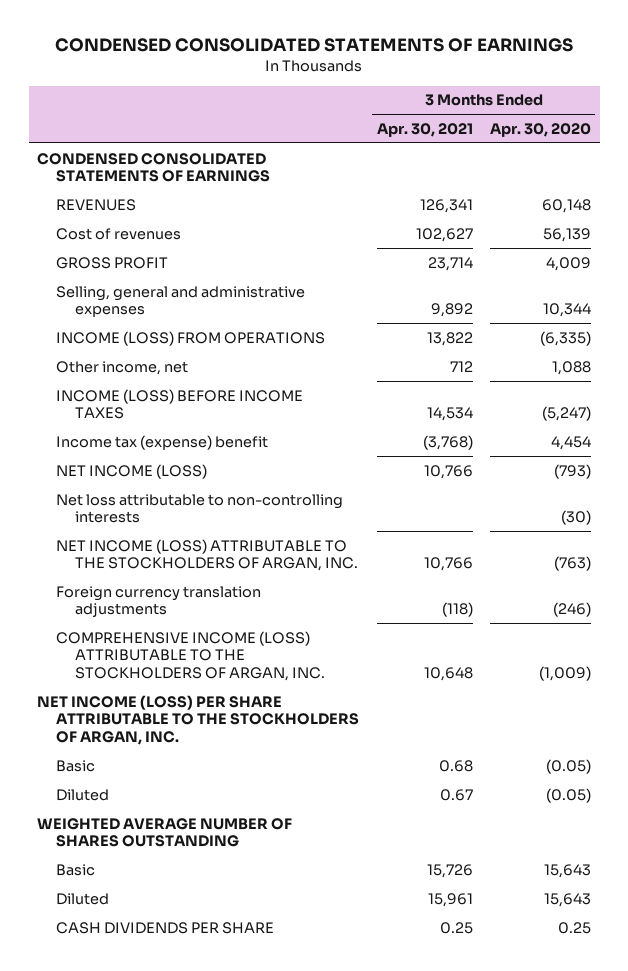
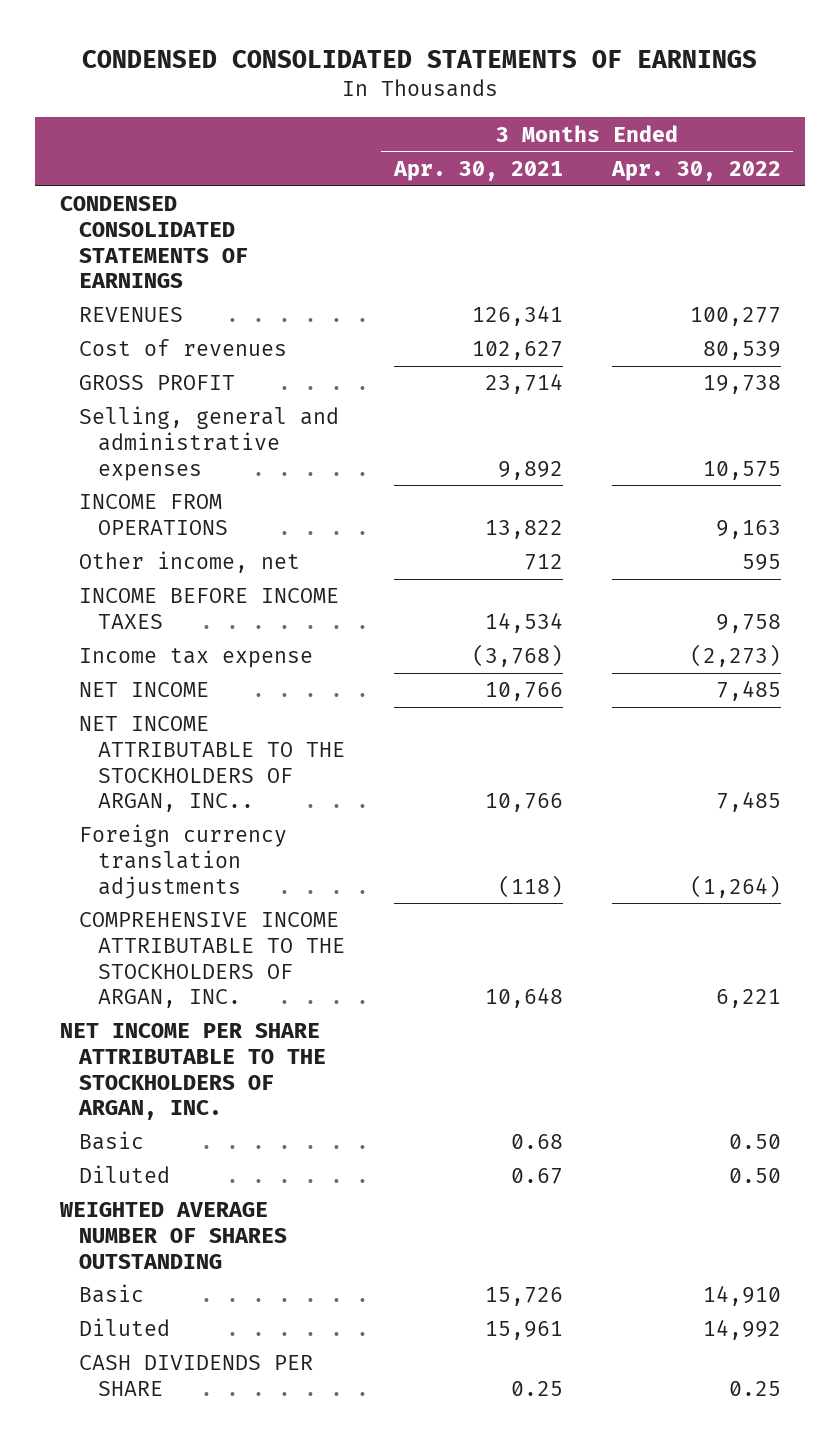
[489,122,591,137] Apr. 30, 2020 -> none
none -> [610,161,781,182] Apr. 30, 2022
[56,330,326,346] INCOME (LOSS) FROM OPERATIONS -> [78,494,228,536] INCOME FROM OPERATIONS
[56,493,344,524] Net loss attributable to non-controlling interests -> none
[56,388,304,420] INCOME (LOSS) BEFORE INCOME TAXES -> [78,588,339,630] INCOME BEFORE INCOME TAXES
[56,434,269,450] Income tax (expense) benefit -> [78,648,313,669] Income tax expense
[56,463,208,479] NET INCOME (LOSS) -> [78,682,209,698] NET INCOME
[56,538,359,572] NET INCOME (LOSS) ATTRIBUTABLE TO THE STOCKHOLDERS OF ARGAN, INC. -> [78,716,345,813] NET INCOME ATTRIBUTABLE TO THE STOCKHOLDERS OF ARGAN, INC..
[56,630,326,681] COMPREHENSIVE INCOME (LOSS) ATTRIBUTABLE TO THE STOCKHOLDERS OF ARGAN, INC. -> [78,912,345,1009] COMPREHENSIVE INCOME ATTRIBUTABLE TO THE STOCKHOLDERS OF ARGAN, INC.
[37,694,360,745] NET INCOME (LOSS) PER SHARE ATTRIBUTABLE TO THE STOCKHOLDERS OF ARGAN, INC. -> [59,1023,326,1121] NET INCOME PER SHARE ATTRIBUTABLE TO THE STOCKHOLDERS OF ARGAN, INC.

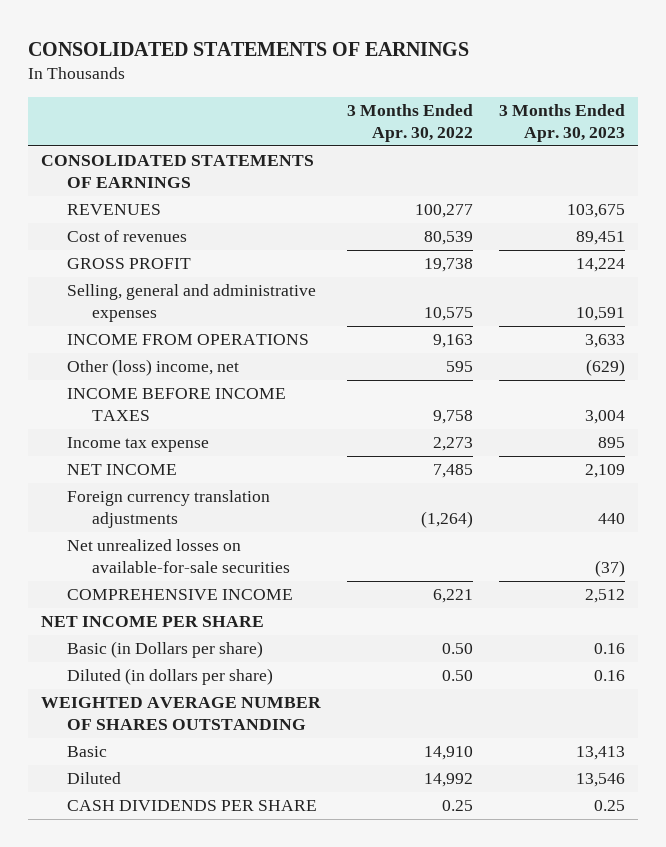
[82,49,758,68] CONDENSED CONSOLIDATED STATEMENTS OF EARNINGS -> [28,41,470,56] CONSOLIDATED STATEMENTS OF EARNINGS
[392,161,563,182] Apr. 30, 2021 -> none
none -> [499,103,626,142] 3 Months Ended Apr. 30, 2023
[59,196,248,289] CONDENSED CONSOLIDATED STATEMENTS OF EARNINGS -> [41,155,315,189] CONSOLIDATED STATEMENTS OF EARNINGS
[78,551,300,574] Other income, net -> [66,359,239,377] Other (loss) income, net
[689,644,781,668] (2,273) -> [433,437,474,452] 2,273
[78,716,345,813] NET INCOME ATTRIBUTABLE TO THE STOCKHOLDERS OF ARGAN, INC.. -> none
none -> [66,539,291,574] Net unrealized losses on available-for-sale securities
[78,912,345,1009] COMPREHENSIVE INCOME ATTRIBUTABLE TO THE STOCKHOLDERS OF ARGAN, INC. -> [66,589,293,601] COMPREHENSIVE INCOME
[59,1023,326,1121] NET INCOME PER SHARE ATTRIBUTABLE TO THE STOCKHOLDERS OF ARGAN, INC. -> [41,616,265,628] NET INCOME PER SHARE
[78,1131,144,1151] Basic -> [66,641,263,659] Basic (in Dollars per share)
[78,1165,170,1184] Diluted -> [66,668,273,686] Diluted (in dollars per share)

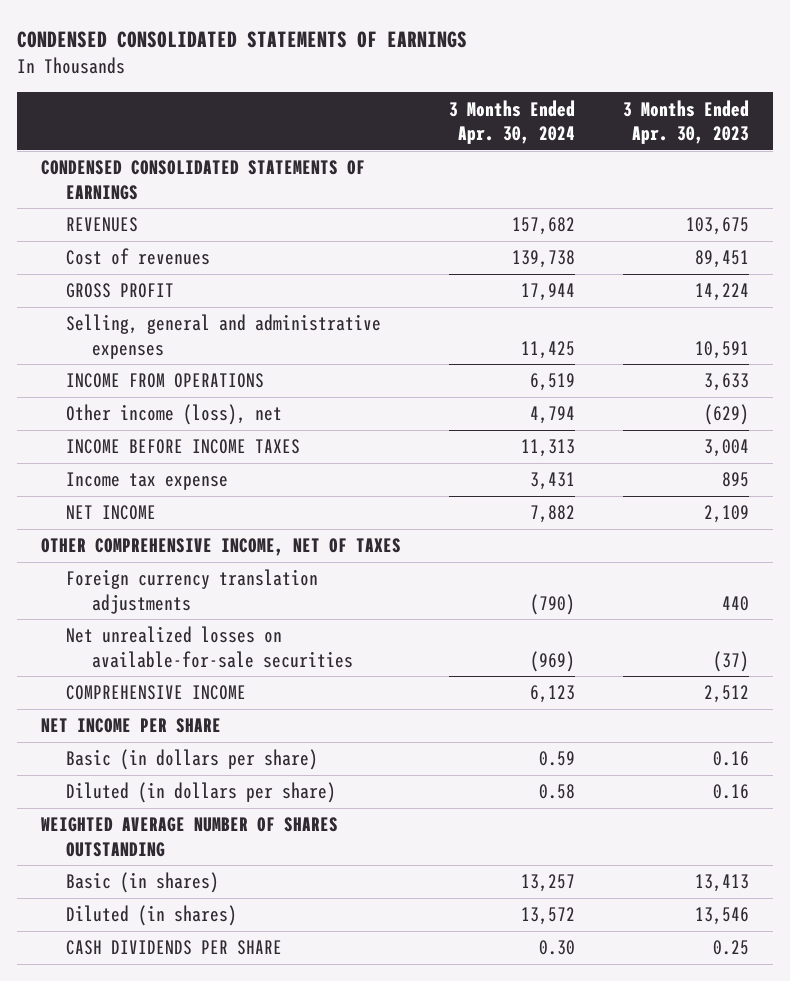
[28,41,470,56] CONSOLIDATED STATEMENTS OF EARNINGS -> [16,30,467,48] CONDENSED CONSOLIDATED STATEMENTS OF EARNINGS
[347,103,474,142] 3 Months Ended Apr. 30, 2022 -> none
none -> [448,99,575,144] 3 Months Ended Apr. 30, 2024
[41,155,315,189] CONSOLIDATED STATEMENTS OF EARNINGS -> [40,160,365,200] CONDENSED CONSOLIDATED STATEMENTS OF EARNINGS
[66,359,239,377] Other (loss) income, net -> [66,404,283,426] Other income (loss), net
none -> [40,538,401,557] OTHER COMPREHENSIVE INCOME, NET OF TAXES
[66,641,263,659] Basic (in Dollars per share) -> [66,749,319,771] Basic (in dollars per share)
[66,746,107,758] Basic -> [66,872,220,894] Basic (in shares)
[66,772,121,785] Diluted -> [66,905,238,927] Diluted (in shares)

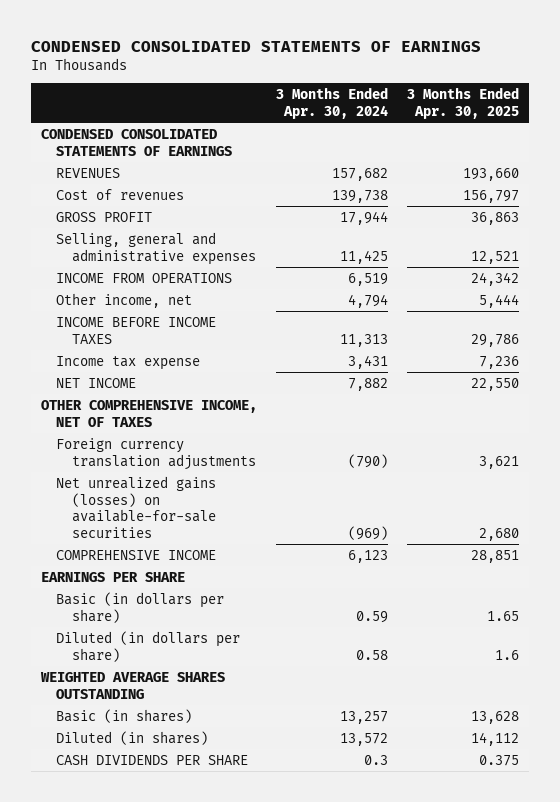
[622,99,749,144] 3 Months Ended Apr. 30, 2023 -> none
none -> [407,87,520,119] 3 Months Ended Apr. 30, 2025
[66,404,283,426] Other income (loss), net -> [56,292,193,308] Other income, net
[66,626,353,668] Net unrealized losses on available-for-sale securities -> [56,475,217,539] Net unrealized gains (losses) on available-for-sale securities
[40,718,221,734] NET INCOME PER SHARE -> [40,571,185,582] EARNINGS PER SHARE
[40,817,338,857] WEIGHTED AVERAGE NUMBER OF SHARES OUTSTANDING -> [39,671,225,699] WEIGHTED AVERAGE SHARES OUTSTANDING
[538,940,575,956] 0.30 -> [363,754,388,765] 0.3

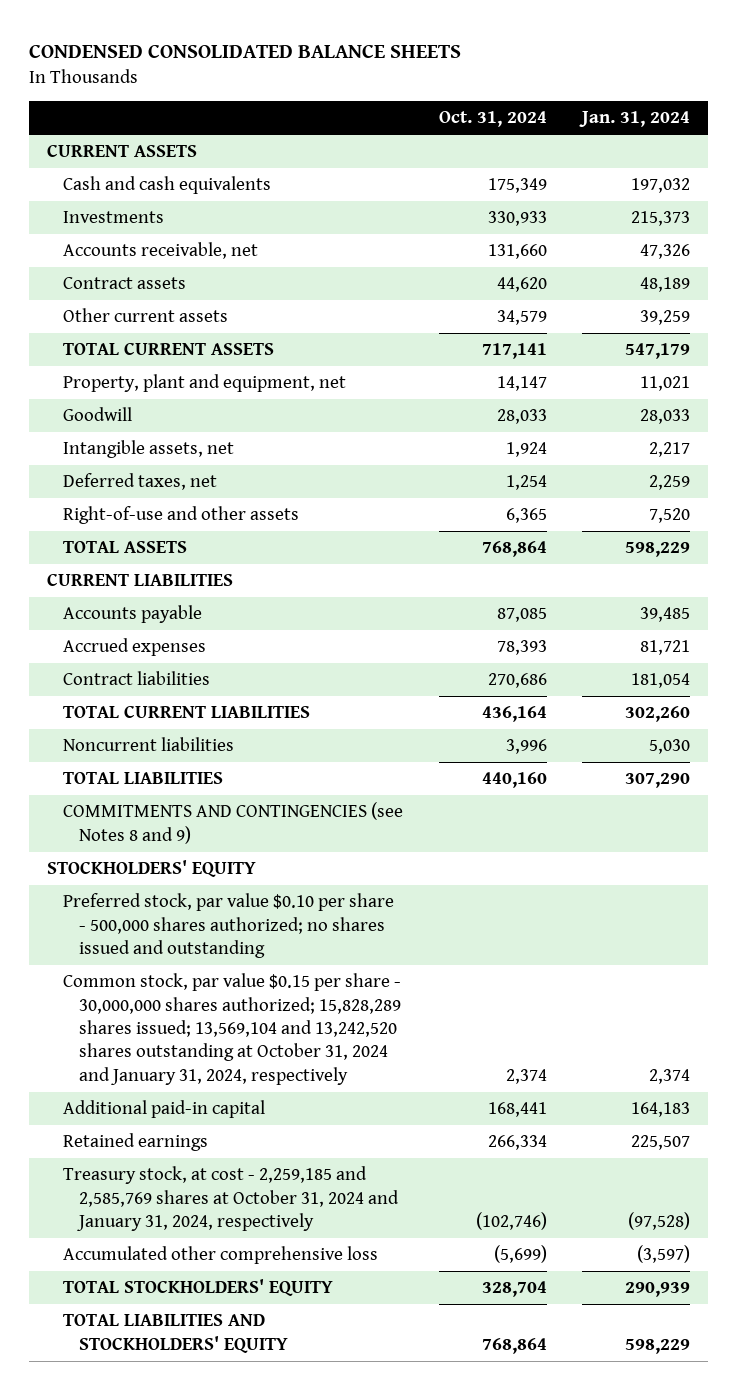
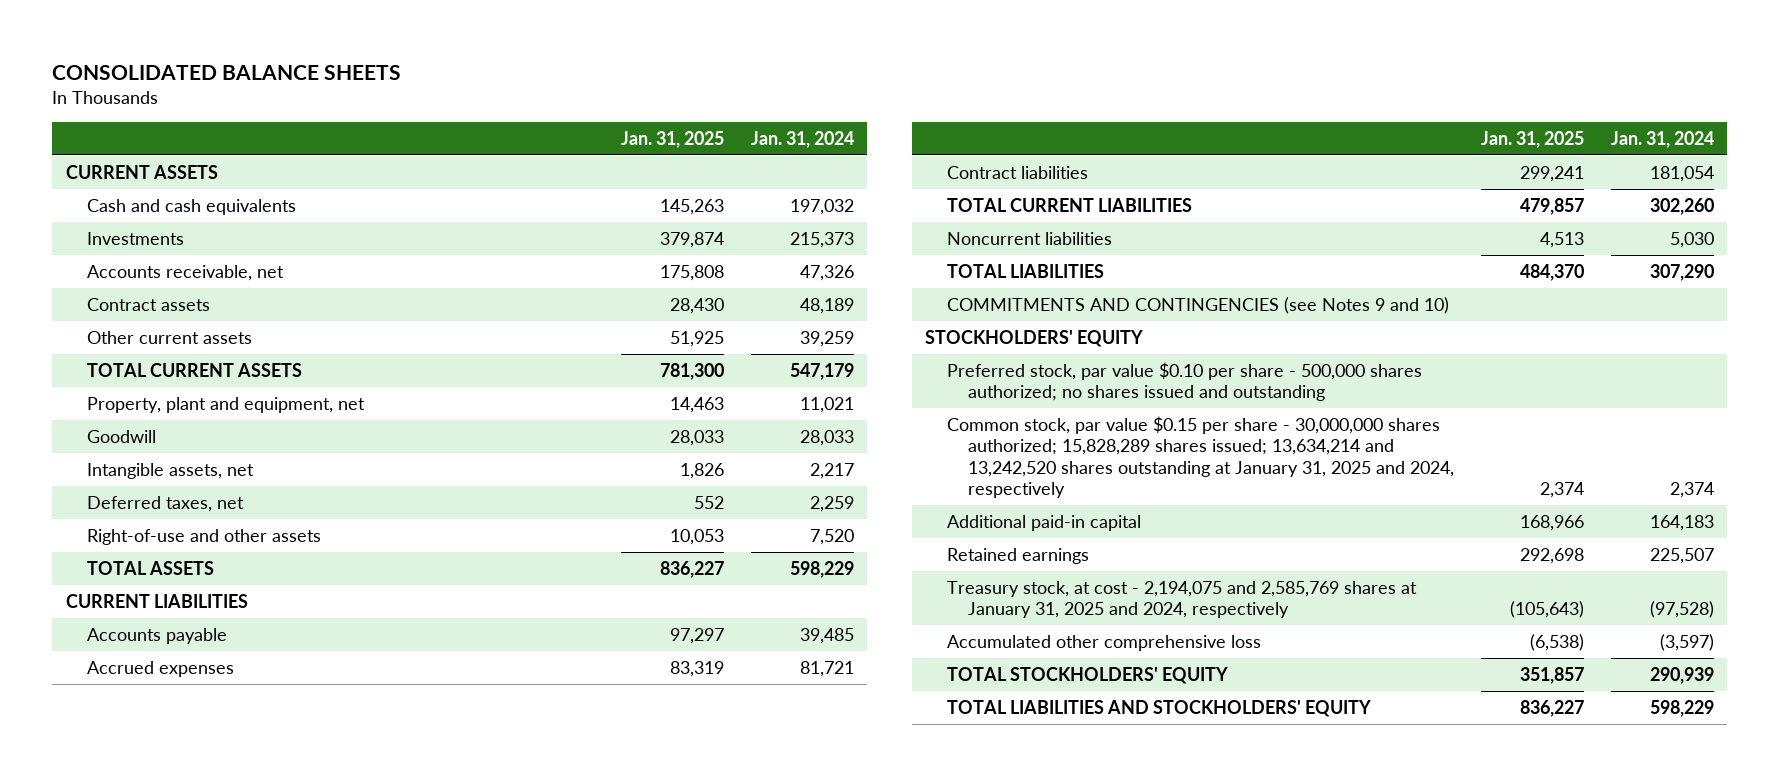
[29,44,462,58] CONDENSED CONSOLIDATED BALANCE SHEETS -> [52,64,402,80] CONSOLIDATED BALANCE SHEETS
[438,111,547,128] Oct. 31, 2024 -> none
none -> [620,130,724,148] Jan. 31, 2025
[63,802,404,844] COMMITMENTS AND CONTINGENCIES (see Notes 8 and 9) -> [946,296,1449,314] COMMITMENTS AND CONTINGENCIES (see Notes 9 and 10)
[63,973,402,1085] Common stock, par value $0.15 per share - 30,000,000 shares authorized; 15,828,289 shares issued; 13,569,104 and 13,242,520 shares outstanding at October 31, 2024 and January 31, 2024, respectively -> [946,415,1454,498] Common stock, par value $0.15 per share - 30,000,000 shares authorized; 15,828,289 shares issued; 13,634,214 and 13,242,520 shares outstanding at January 31, 2025 and 2024, respectively
[63,1166,400,1231] Treasury stock, at cost - 2,259,185 and 2,585,769 shares at October 31, 2024 and January 31, 2024, respectively -> [946,580,1417,619] Treasury stock, at cost - 2,194,075 and 2,585,769 shares at January 31, 2025 and 2024, respectively

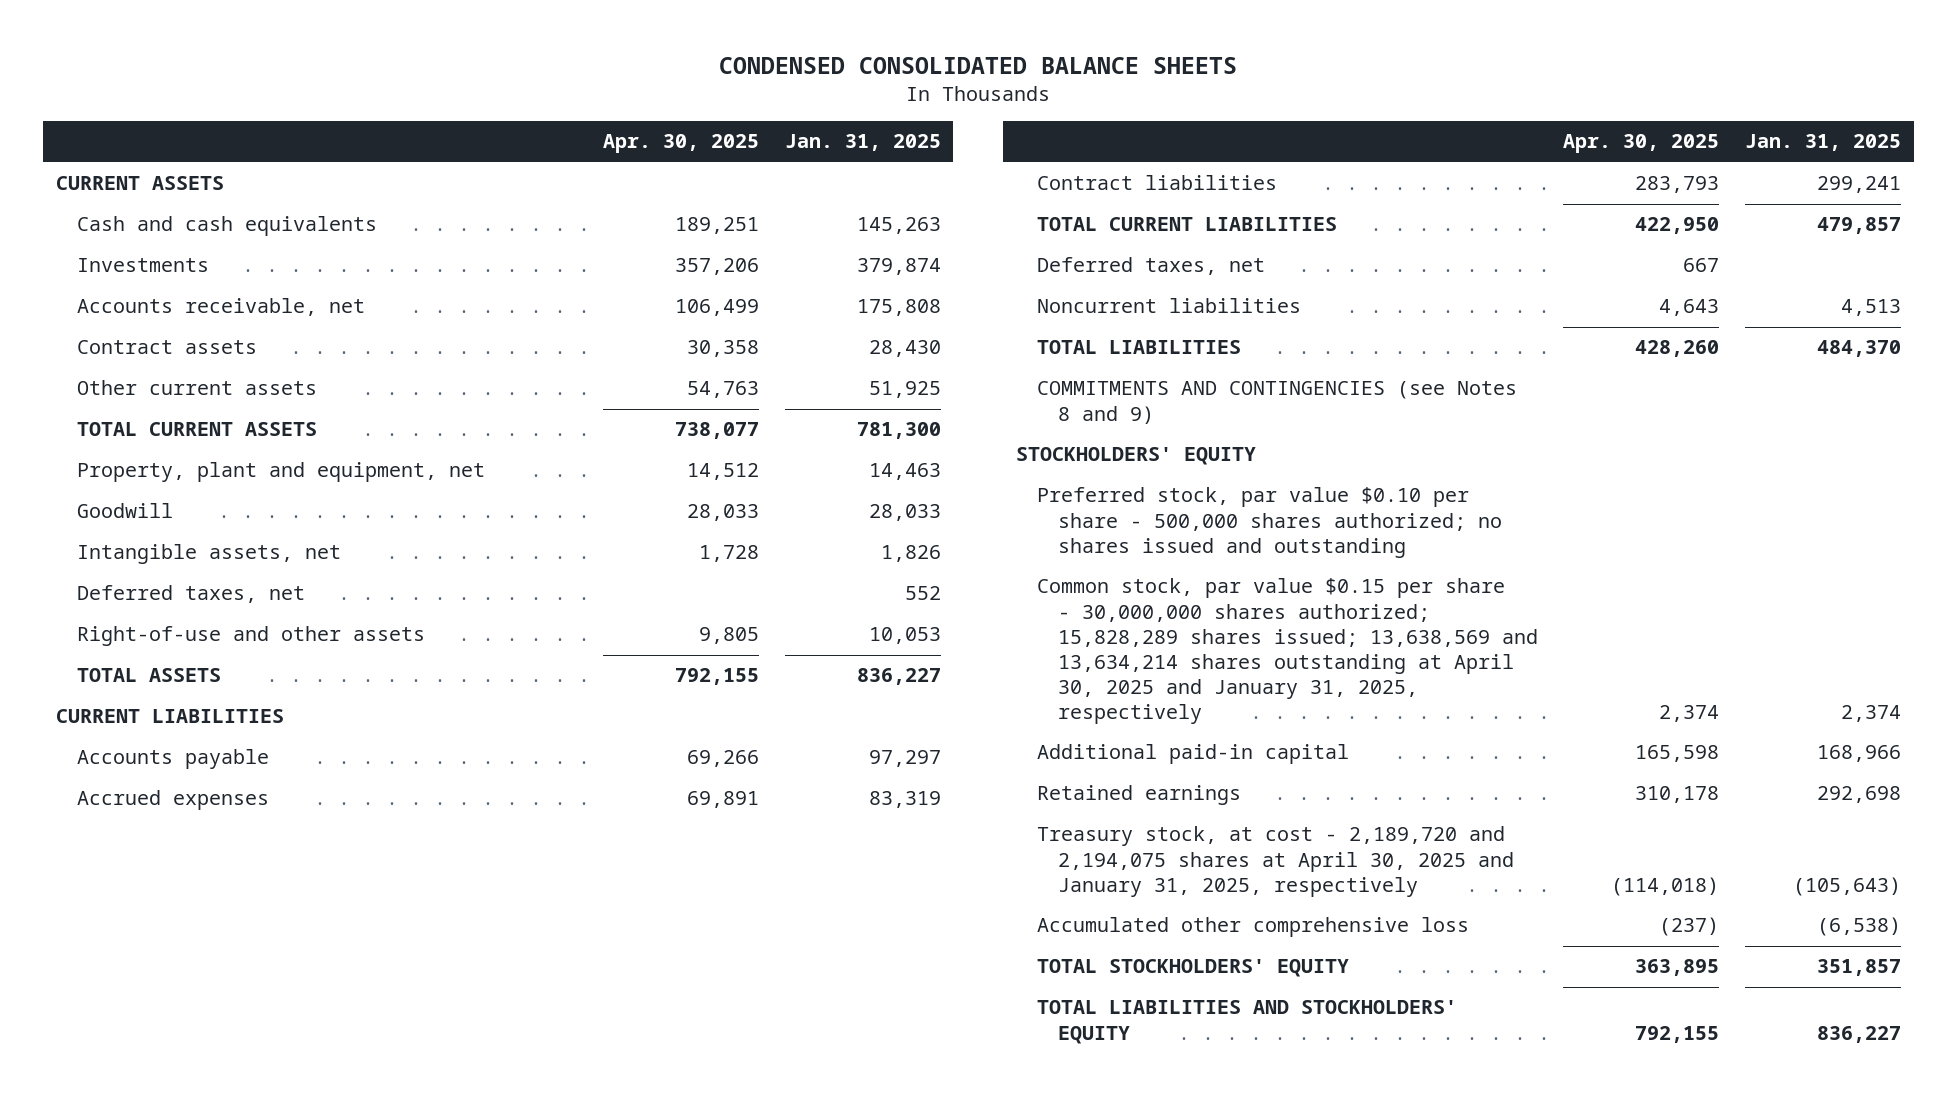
[52,64,402,80] CONSOLIDATED BALANCE SHEETS -> [719,57,1238,75] CONDENSED CONSOLIDATED BALANCE SHEETS
[750,130,854,148] Jan. 31, 2024 -> none
none -> [602,134,759,154] Apr. 30, 2025
none -> [1036,257,1265,276] Deferred taxes, net
[946,296,1449,314] COMMITMENTS AND CONTINGENCIES (see Notes 9 and 10) -> [1036,381,1517,424] COMMITMENTS AND CONTINGENCIES (see Notes 8 and 9)
[946,415,1454,498] Common stock, par value $0.15 per share - 30,000,000 shares authorized; 15,828,289 shares issued; 13,634,214 and 13,242,520 shares outstanding at January 31, 2025 and 2024, respectively -> [1036,578,1538,725] Common stock, par value $0.15 per share - 30,000,000 shares authorized; 15,828,289 shares issued; 13,638,569 and 13,634,214 shares outstanding at April 30, 2025 and January 31, 2025, respectively
[946,580,1417,619] Treasury stock, at cost - 2,194,075 and 2,585,769 shares at January 31, 2025 and 2024, respectively -> [1036,826,1514,897] Treasury stock, at cost - 2,189,720 and 2,194,075 shares at April 30, 2025 and January 31, 2025, respectively

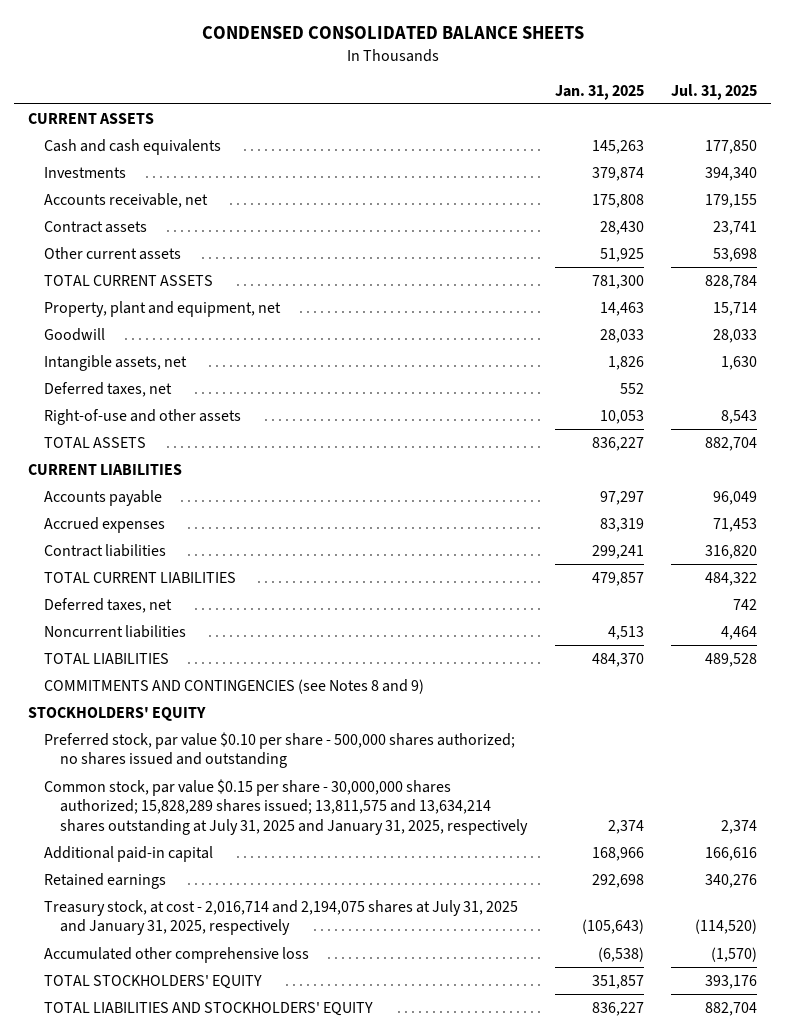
[602,134,759,154] Apr. 30, 2025 -> none
none -> [671,83,758,100] Jul. 31, 2025
[1036,578,1538,725] Common stock, par value $0.15 per share - 30,000,000 shares authorized; 15,828,289 shares issued; 13,638,569 and 13,634,214 shares outstanding at April 30, 2025 and January 31, 2025, respectively -> [44,778,529,836] Common stock, par value $0.15 per share - 30,000,000 shares authorized; 15,828,289 shares issued; 13,811,575 and 13,634,214 shares outstanding at July 31, 2025 and January 31, 2025, respectively
[1036,826,1514,897] Treasury stock, at cost - 2,189,720 and 2,194,075 shares at April 30, 2025 and January 31, 2025, respectively -> [44,899,519,936] Treasury stock, at cost - 2,016,714 and 2,194,075 shares at July 31, 2025 and January 31, 2025, respectively

